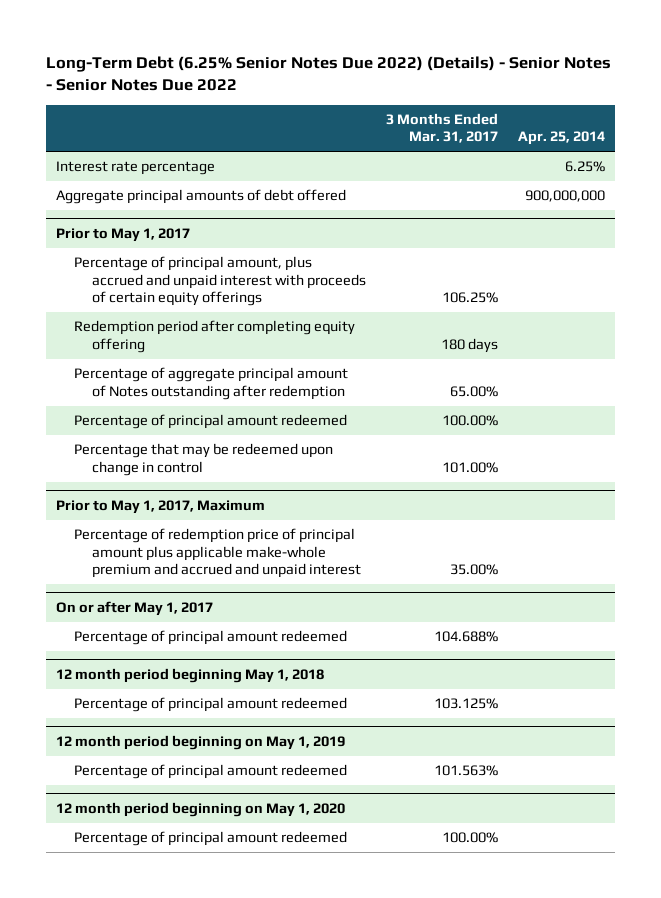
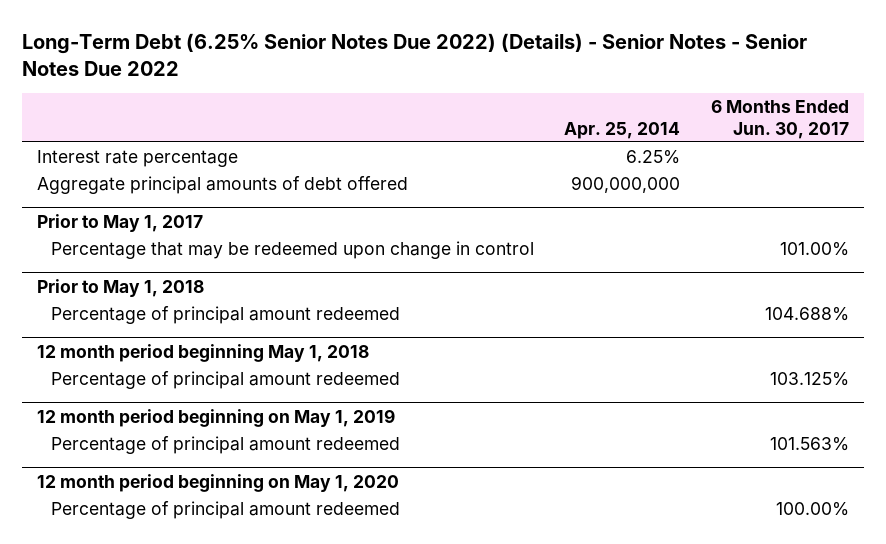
[385,112,498,144] 3 Months Ended Mar. 31, 2017 -> none
none -> [710,100,849,139] 6 Months Ended Jun. 30, 2017
[74,256,366,307] Percentage of principal amount, plus accrued and unpaid interest with proceeds of certain equity offerings -> none
[74,320,356,353] Redemption period after completing equity offering -> none
[74,367,349,400] Percentage of aggregate principal amount of Notes outstanding after redemption -> none
[74,414,348,430] Percentage of principal amount redeemed -> none
[56,499,266,514] Prior to May 1, 2017, Maximum -> none
[74,528,361,579] Percentage of redemption price of principal amount plus applicable make-whole premium and accrued and unpaid interest -> none
[56,600,214,616] On or after May 1, 2017 -> [37,278,205,297] Prior to May 1, 2018

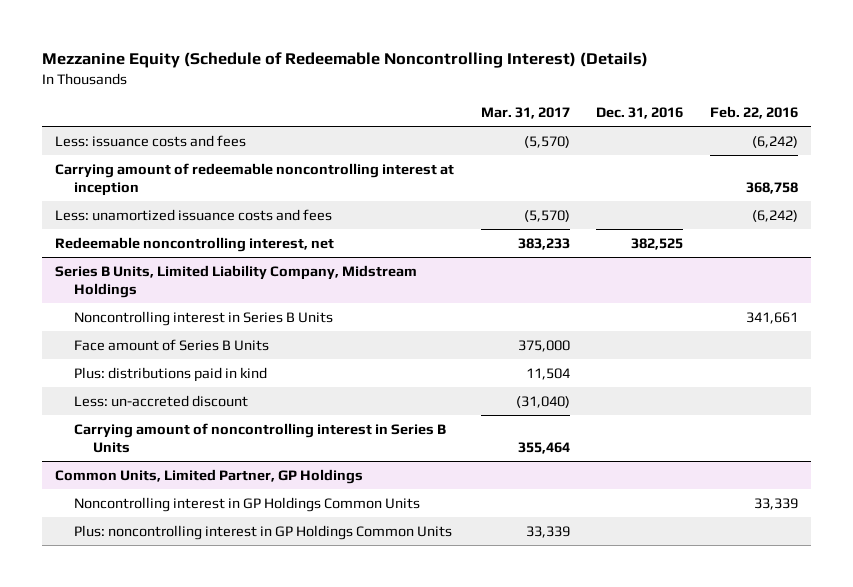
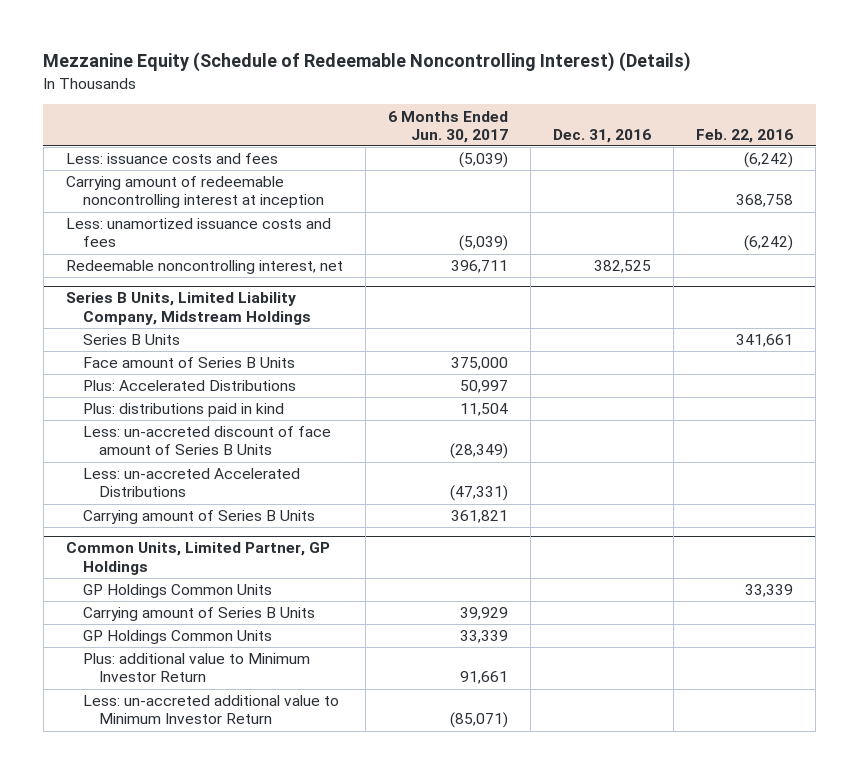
[480,107,570,120] Mar. 31, 2017 -> none
none -> [387,110,508,143] 6 Months Ended Jun. 30, 2017
[74,310,334,326] Noncontrolling interest in Series B Units -> [82,334,180,346] Series B Units
none -> [82,380,296,392] Plus: Accelerated Distributions
[74,394,249,407] Less: un-accreted discount -> [82,426,331,456] Less: un-accreted discount of face amount of Series B Units
none -> [82,468,300,498] Less: un-accreted Accelerated Distributions
[74,422,447,453] Carrying amount of noncontrolling interest in Series B Units -> [82,510,315,525] Carrying amount of Series B Units
[74,496,421,512] Noncontrolling interest in GP Holdings Common Units -> [82,584,272,599] GP Holdings Common Units
none -> [82,607,315,622] Carrying amount of Series B Units
[74,524,453,540] Plus: noncontrolling interest in GP Holdings Common Units -> [82,630,272,645] GP Holdings Common Units
none -> [82,653,310,683] Plus: additional value to Minimum Investor Return
none -> [82,695,339,725] Less: un-accreted additional value to Minimum Investor Return

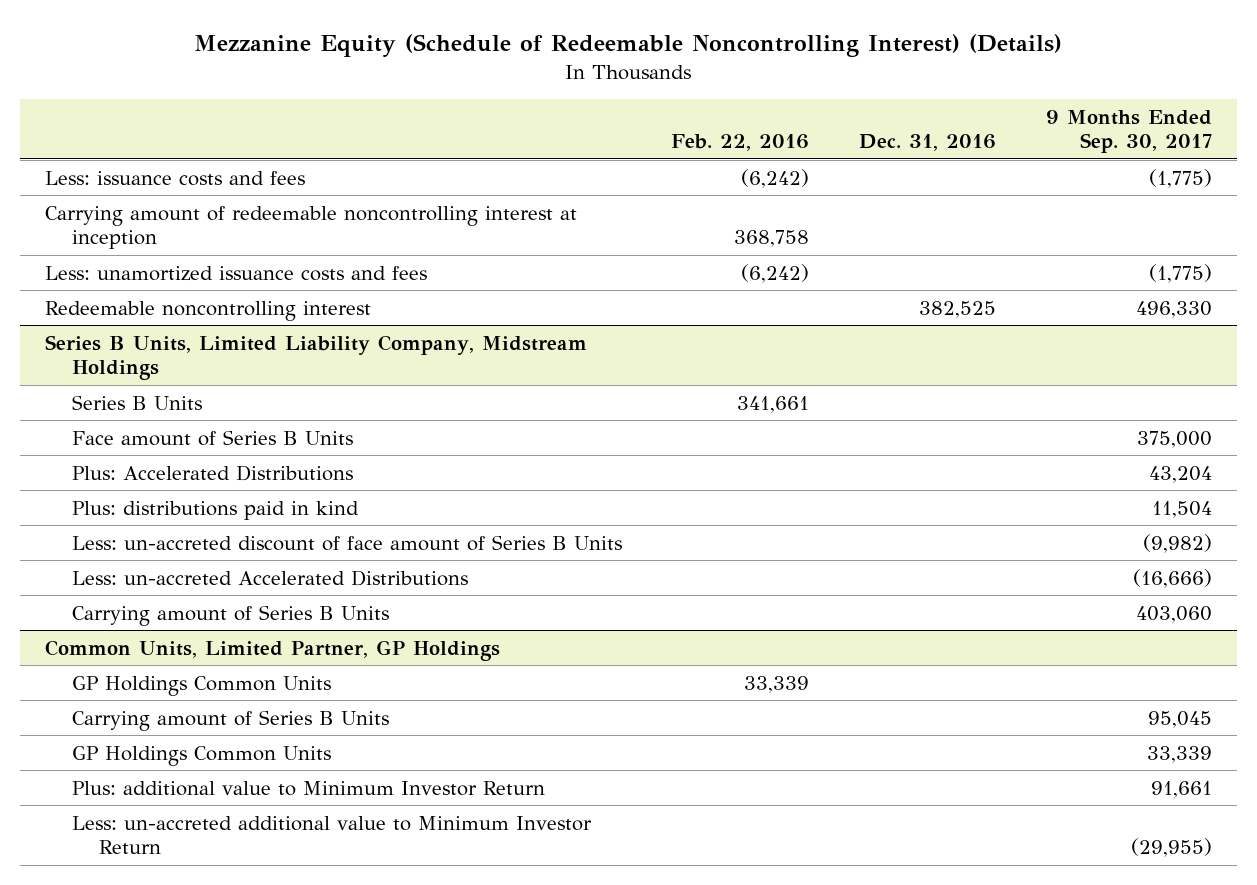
[387,110,508,143] 6 Months Ended Jun. 30, 2017 -> none
none -> [1045,109,1212,154] 9 Months Ended Sep. 30, 2017
[65,260,343,275] Redeemable noncontrolling interest, net -> [44,300,371,321] Redeemable noncontrolling interest

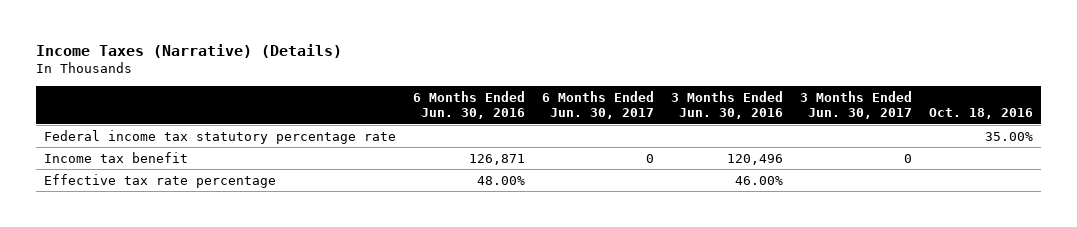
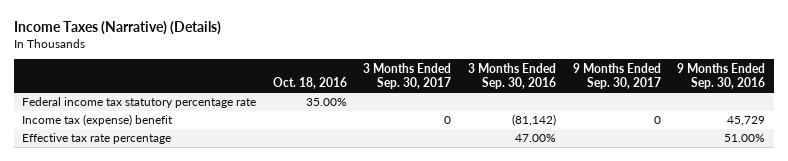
[413,90,526,120] 6 Months Ended Jun. 30, 2016 -> none
[542,90,655,120] 6 Months Ended Jun. 30, 2017 -> none
[671,90,784,120] 3 Months Ended Jun. 30, 2016 -> none
[800,90,913,120] 3 Months Ended Jun. 30, 2017 -> none
none -> [363,62,452,90] 3 Months Ended Sep. 30, 2017
none -> [468,62,557,90] 3 Months Ended Sep. 30, 2016
none -> [572,62,661,90] 9 Months Ended Sep. 30, 2017
none -> [677,62,766,90] 9 Months Ended Sep. 30, 2016
[44,151,189,163] Income tax benefit -> [22,114,174,127] Income tax (expense) benefit

